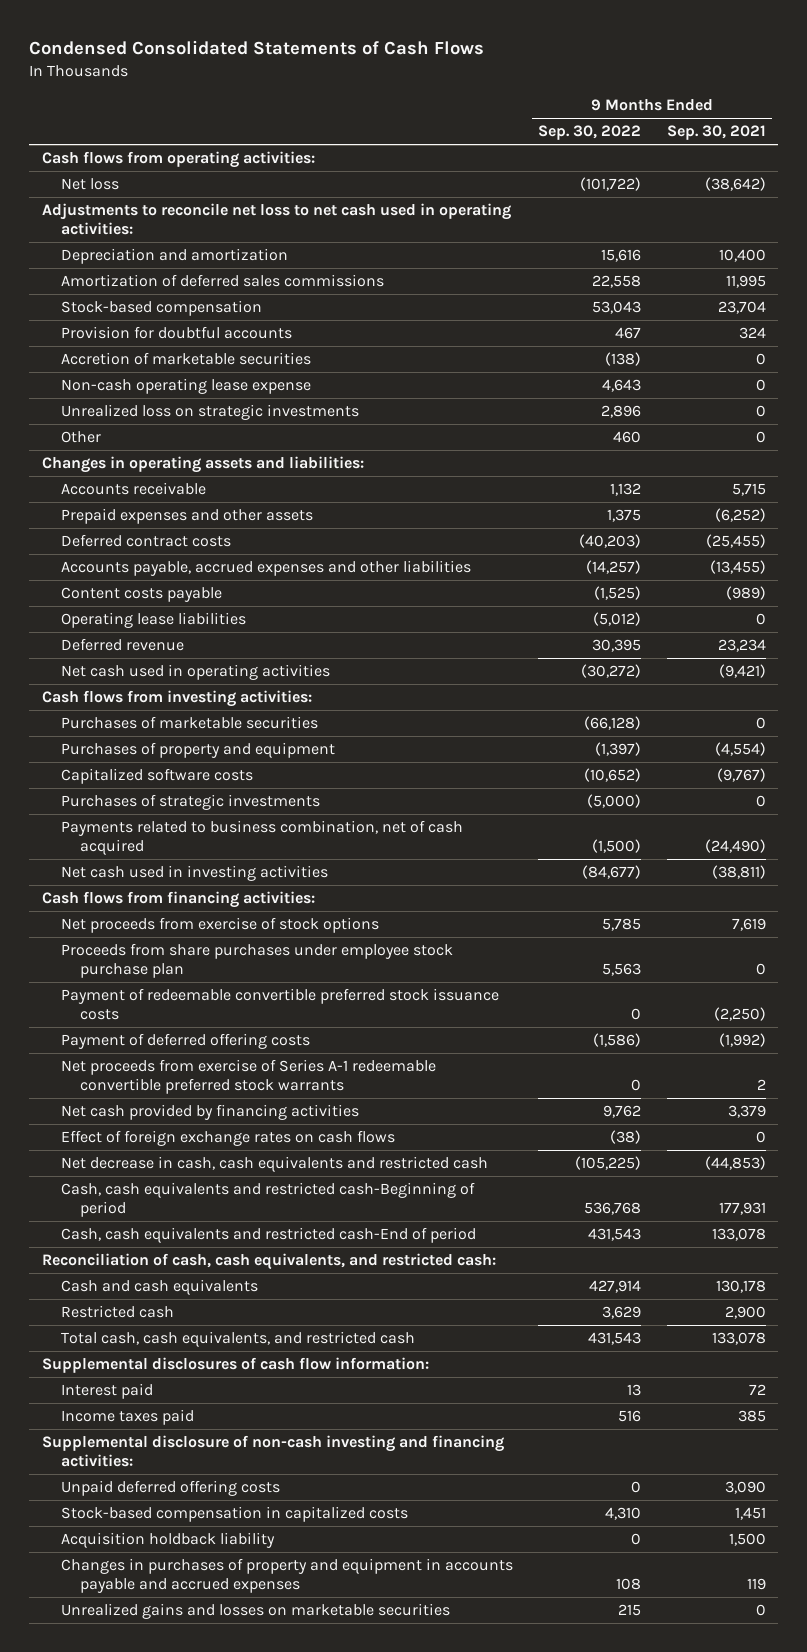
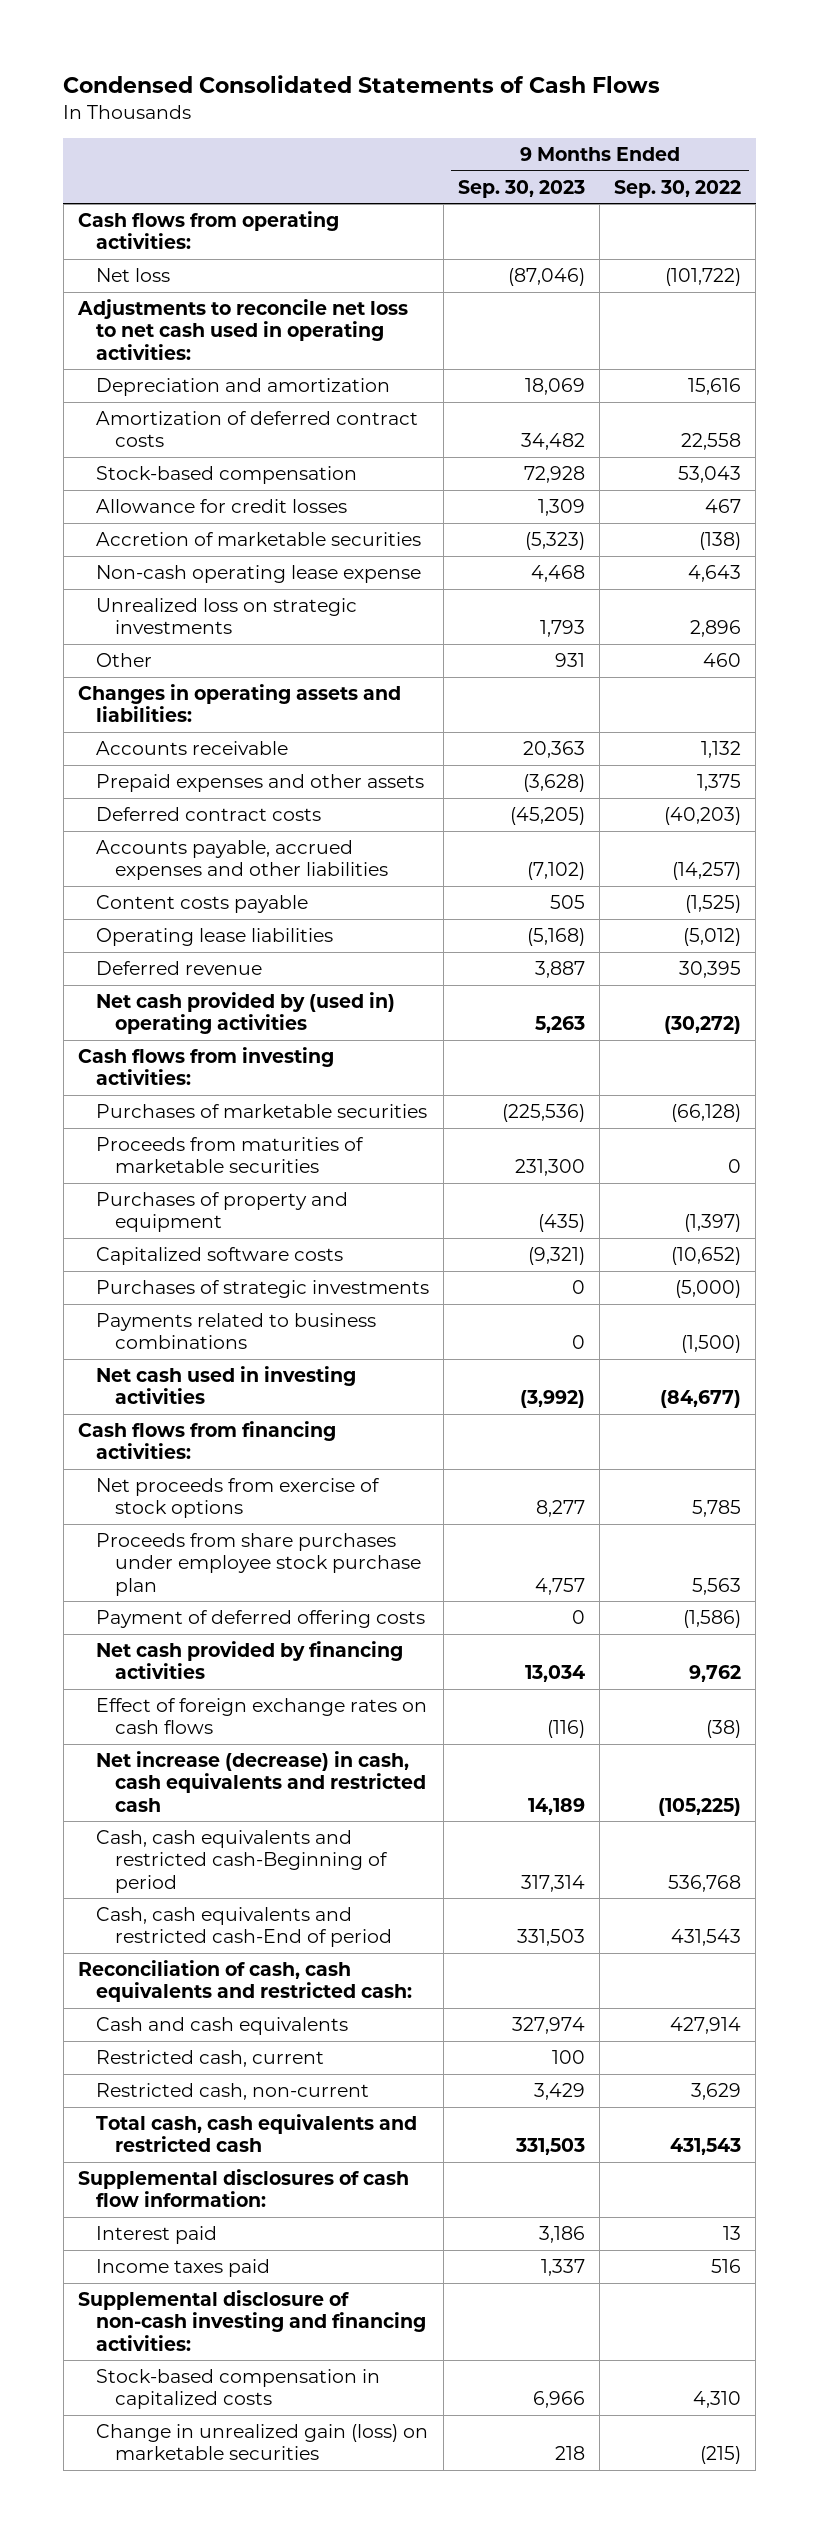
[666,125,766,141] Sep. 30, 2021 -> none
none -> [458,179,586,198] Sep. 30, 2023
[60,274,384,288] Amortization of deferred sales commissions -> [96,411,419,448] Amortization of deferred contract costs
[60,326,292,340] Provision for doubtful accounts -> [96,499,348,514] Allowance for credit losses
[60,664,330,681] Net cash used in operating activities -> [96,992,396,1035] Net cash provided by (used in) operating activities
none -> [96,1137,365,1174] Proceeds from maturities of marketable securities
[60,820,463,856] Payments related to business combination, net of cash acquired -> [96,1313,377,1350] Payments related to business combinations
[60,988,499,1021] Payment of redeemable convertible preferred stock issuance costs -> none
[60,1059,436,1095] Net proceeds from exercise of Series A-1 redeemable convertible preferred stock warrants -> none
[60,1156,488,1173] Net decrease in cash, cash equivalents and restricted cash -> [96,1751,426,1812] Net increase (decrease) in cash, cash equivalents and restricted cash
[41,1253,496,1271] Reconciliation of cash, cash equivalents, and restricted cash: -> [77,1960,413,2003] Reconciliation of cash, cash equivalents and restricted cash:
none -> [96,2050,325,2068] Restricted cash, current
[60,1305,174,1319] Restricted cash -> [96,2083,370,2101] Restricted cash, non-current
[60,1331,415,1348] Total cash, cash equivalents, and restricted cash -> [96,2114,418,2153] Total cash, cash equivalents and restricted cash
[60,1480,280,1497] Unpaid deferred offering costs -> none
[60,1532,275,1549] Acquisition holdback liability -> none
[60,1558,513,1594] Changes in purchases of property and equipment in accounts payable and accrued expenses -> none
[60,1603,450,1620] Unrealized gains and losses on marketable securities -> [96,2424,429,2461] Change in unrealized gain (loss) on marketable securities
[618,1604,642,1617] 215 -> [700,2446,742,2465] (215)

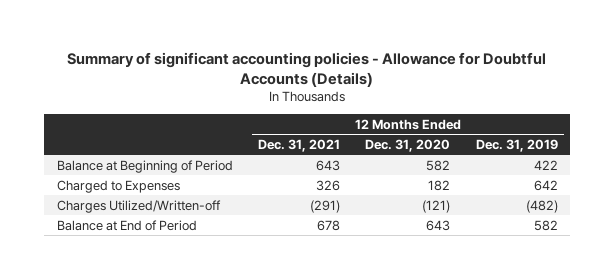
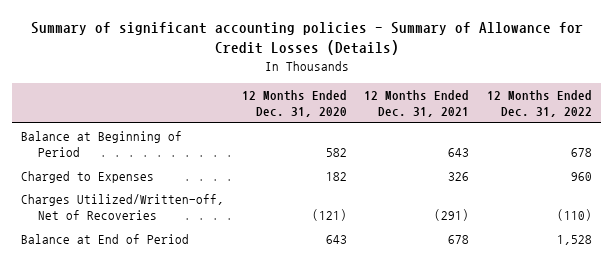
[67,51,547,87] Summary of significant accounting policies - Allowance for Doubtful Accounts (Details) -> [30,22,583,56] Summary of significant accounting policies - Summary of Allowance for Credit Losses (Details)
[475,138,558,152] Dec. 31, 2019 -> none
none -> [487,89,593,118] 12 Months Ended Dec. 31, 2022
[56,199,221,213] Charges Utilized/Written-off -> [20,193,224,221] Charges Utilized/Written-off, Net of Recoveries

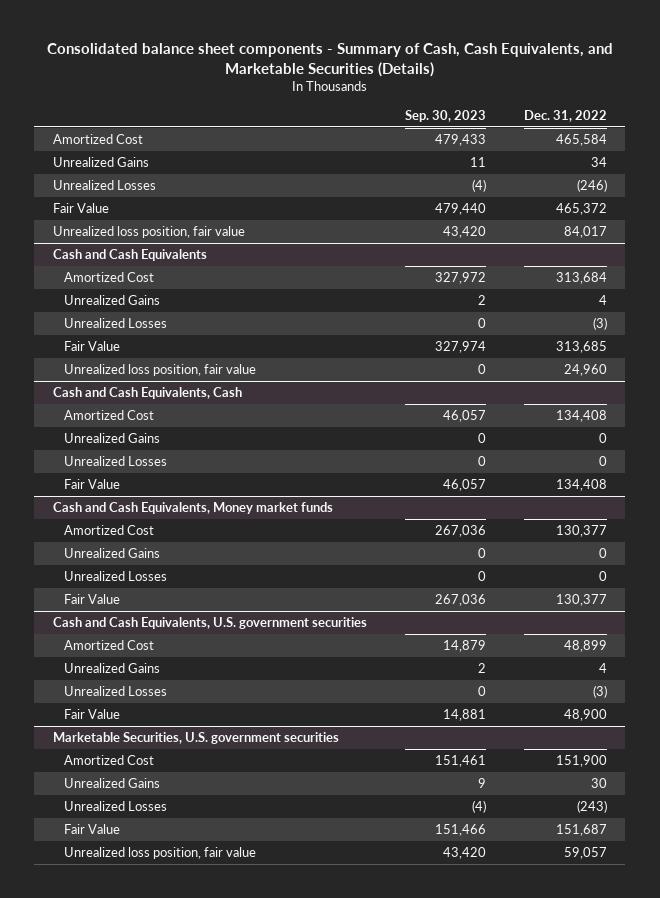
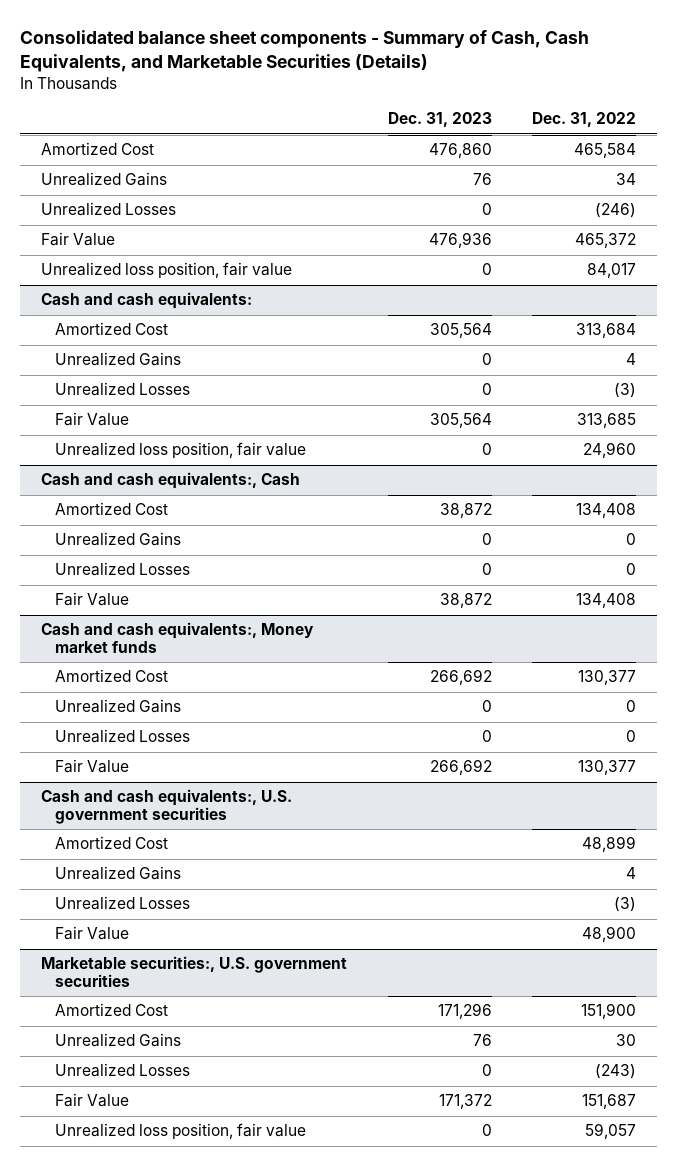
[404,109,486,122] Sep. 30, 2023 -> none
none -> [387,112,492,128] Dec. 31, 2023
[53,249,208,262] Cash and Cash Equivalents -> [40,292,252,310] Cash and cash equivalents:
[53,387,243,400] Cash and Cash Equivalents, Cash -> [40,472,300,490] Cash and cash equivalents:, Cash
[53,502,334,515] Cash and Cash Equivalents, Money market funds -> [40,622,314,654] Cash and cash equivalents:, Money market funds
[53,617,368,630] Cash and Cash Equivalents, U.S. government securities -> [40,789,292,825] Cash and cash equivalents:, U.S. government securities
[53,732,340,745] Marketable Securities, U.S. government securities -> [40,956,347,988] Marketable securities:, U.S. government securities

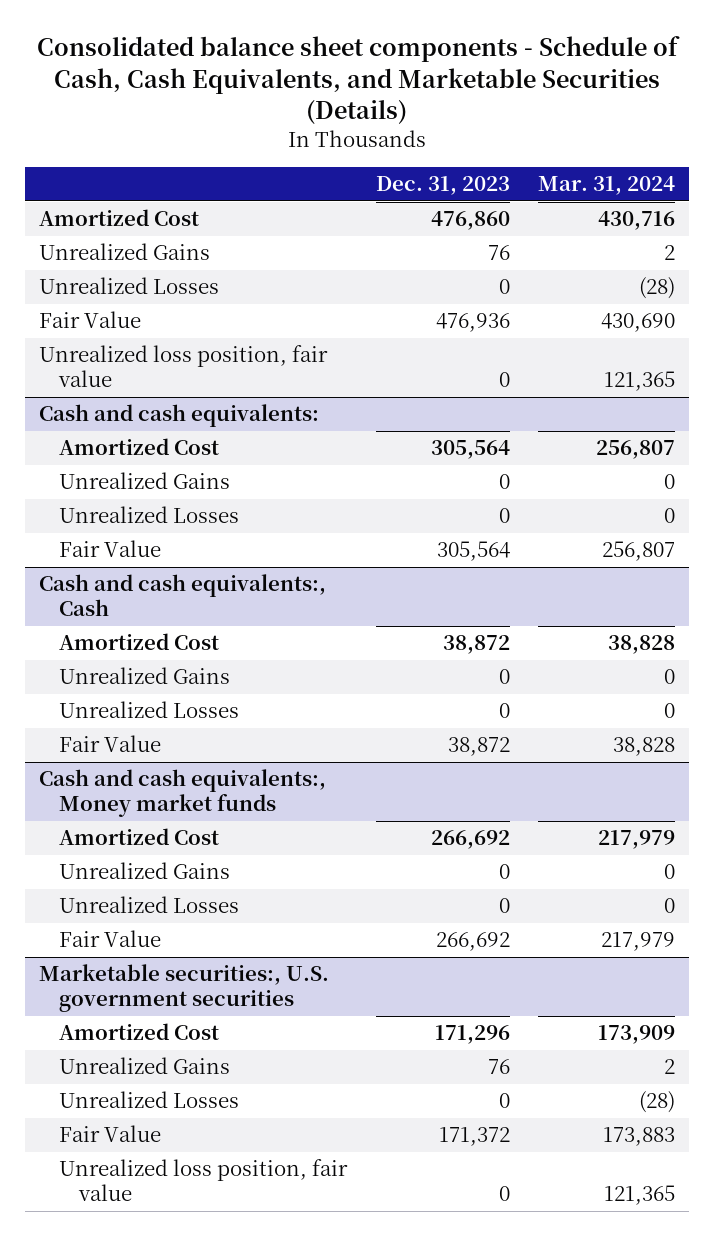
[20,29,590,72] Consolidated balance sheet components - Summary of Cash, Cash Equivalents, and Marketable Securities (Details) -> [37,36,681,125] Consolidated balance sheet components - Schedule of Cash, Cash Equivalents, and Marketable Securities (Details)
[532,112,637,128] Dec. 31, 2022 -> none
none -> [538,176,676,196] Mar. 31, 2024
[54,442,306,459] Unrealized loss position, fair value -> none
[40,789,292,825] Cash and cash equivalents:, U.S. government securities -> none
[54,836,168,850] Amortized Cost -> none
[54,866,181,881] Unrealized Gains -> none
[54,896,190,911] Unrealized Losses -> none
[54,926,129,941] Fair Value -> none

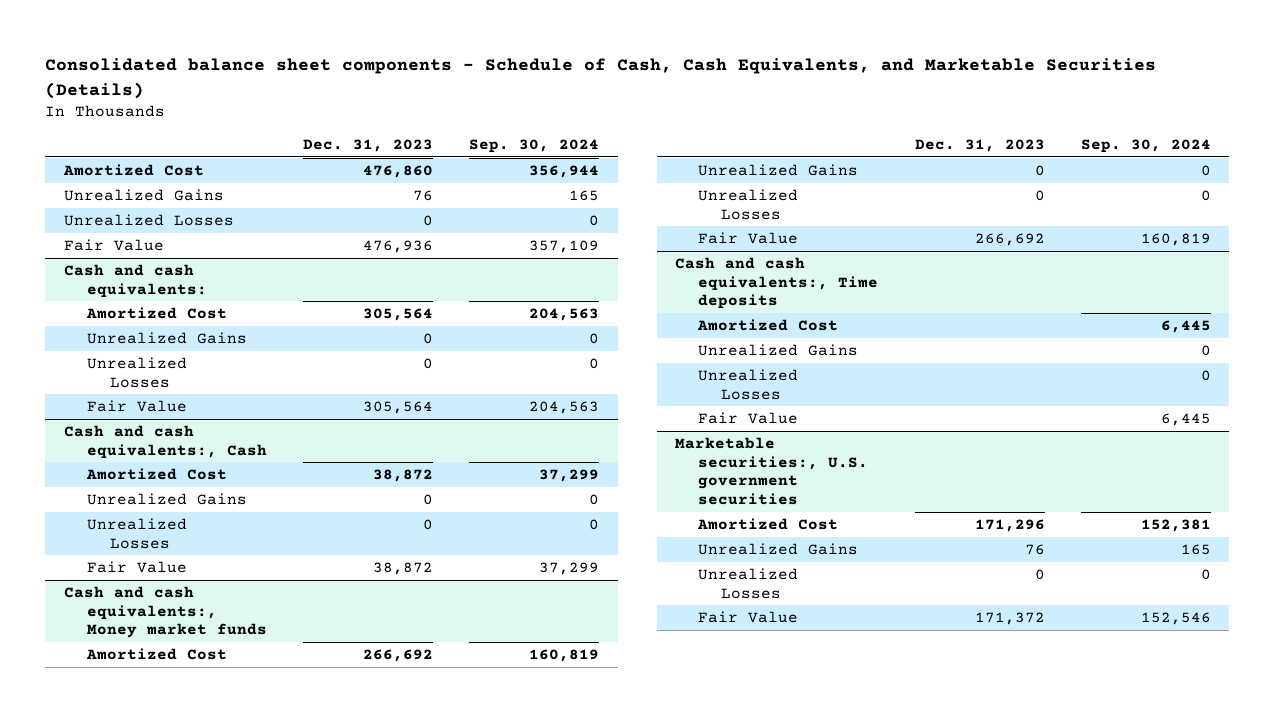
[538,176,676,196] Mar. 31, 2024 -> none
none -> [469,138,600,153] Sep. 30, 2024
[38,345,328,388] Unrealized loss position, fair value -> none
none -> [675,256,879,310] Cash and cash equivalents:, Time deposits
none -> [697,318,839,331] Amortized Cost
none -> [698,343,859,356] Unrealized Gains
none -> [698,368,799,400] Unrealized Losses
none -> [698,411,799,424] Fair Value
[59,1159,349,1202] Unrealized loss position, fair value -> none

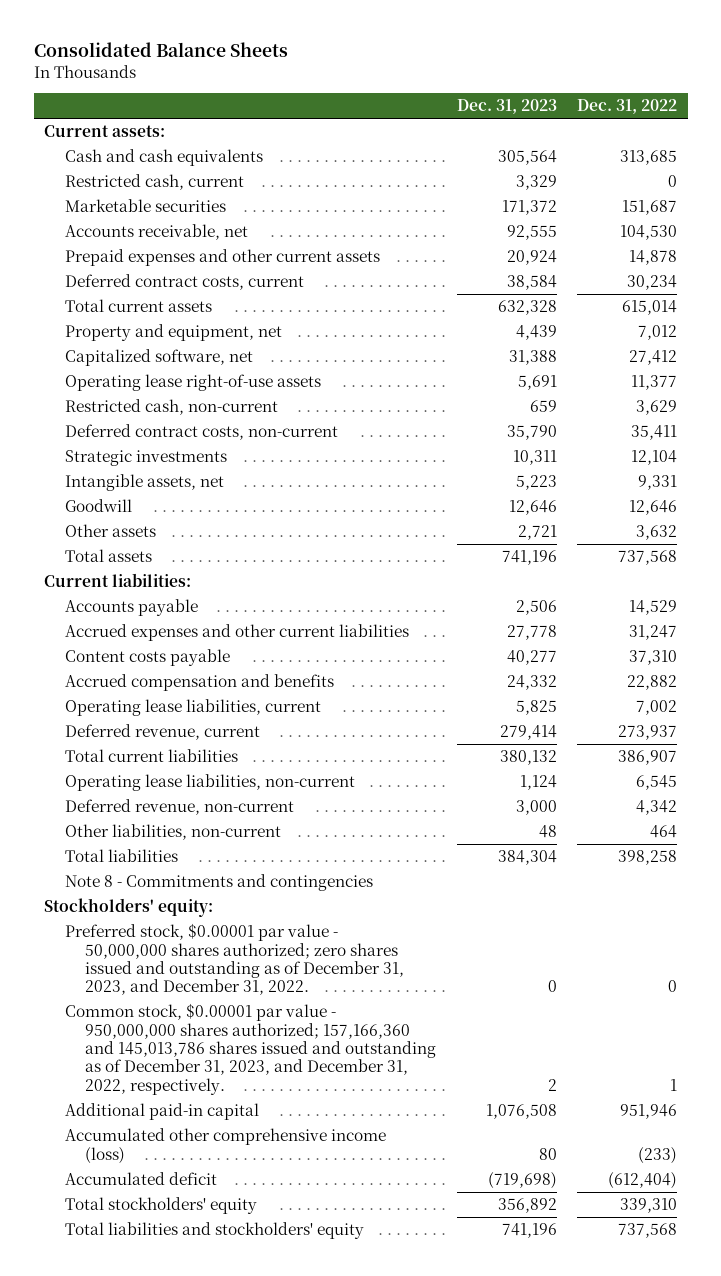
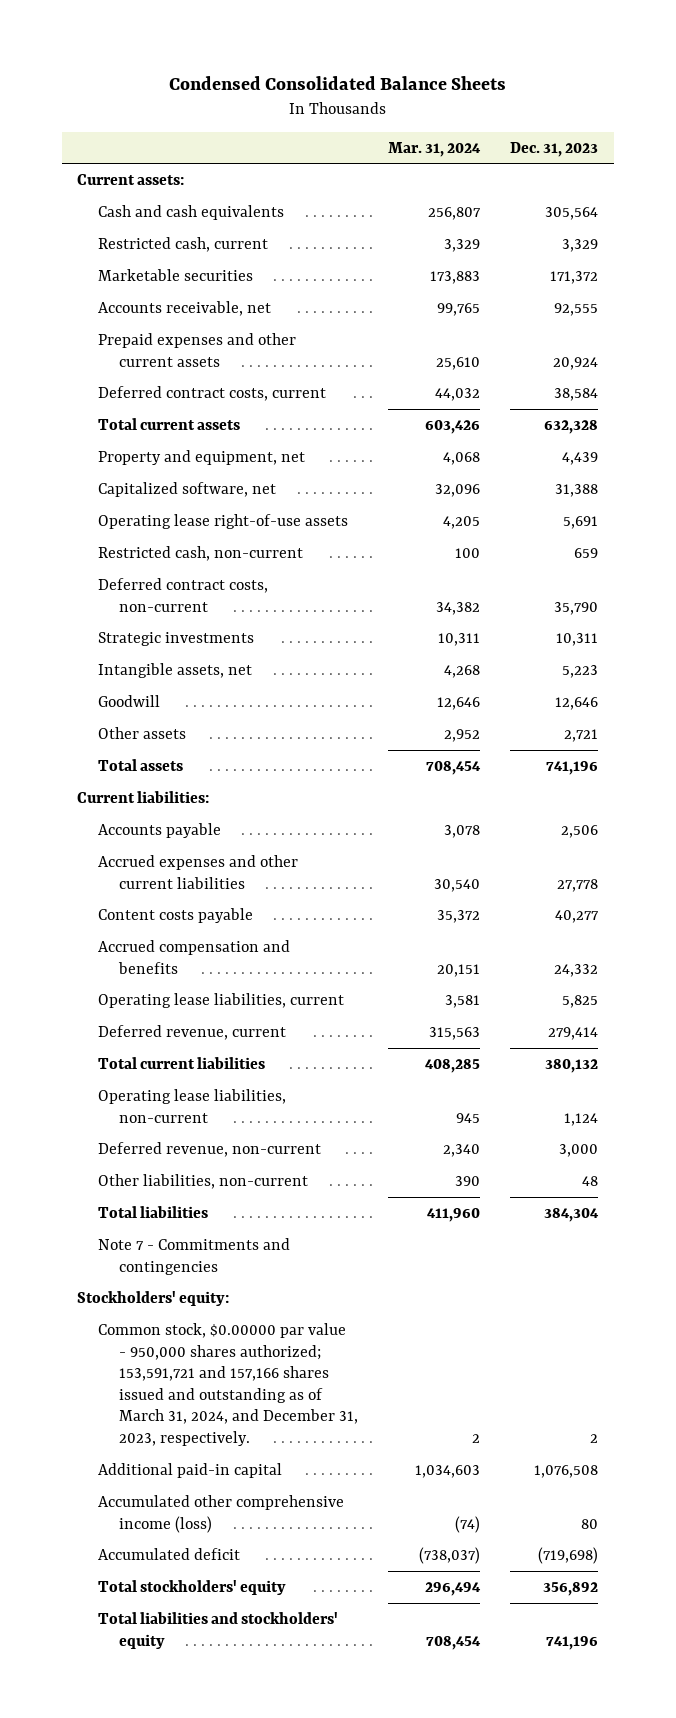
[33,42,288,58] Consolidated Balance Sheets -> [168,75,506,90] Condensed Consolidated Balance Sheets
[577,99,678,115] Dec. 31, 2022 -> none
none -> [388,141,482,157] Mar. 31, 2024
[64,874,373,892] Note 8 - Commitments and contingencies -> [98,1237,291,1275] Note 7 - Commitments and contingencies
[64,923,405,996] Preferred stock, $0.00001 par value - 50,000,000 shares authorized; zero shares issued and outstanding as of December 31, 2023, and December 31, 2022. -> none
[64,1003,437,1095] Common stock, $0.00001 par value - 950,000,000 shares authorized; 157,166,360 and 145,013,786 shares issued and outstanding as of December 31, 2023, and December 31, 2022, respectively. -> [98,1322,358,1447] Common stock, $0.00000 par value - 950,000 shares authorized; 153,591,721 and 157,166 shares issued and outstanding as of March 31, 2024, and December 31, 2023, respectively.

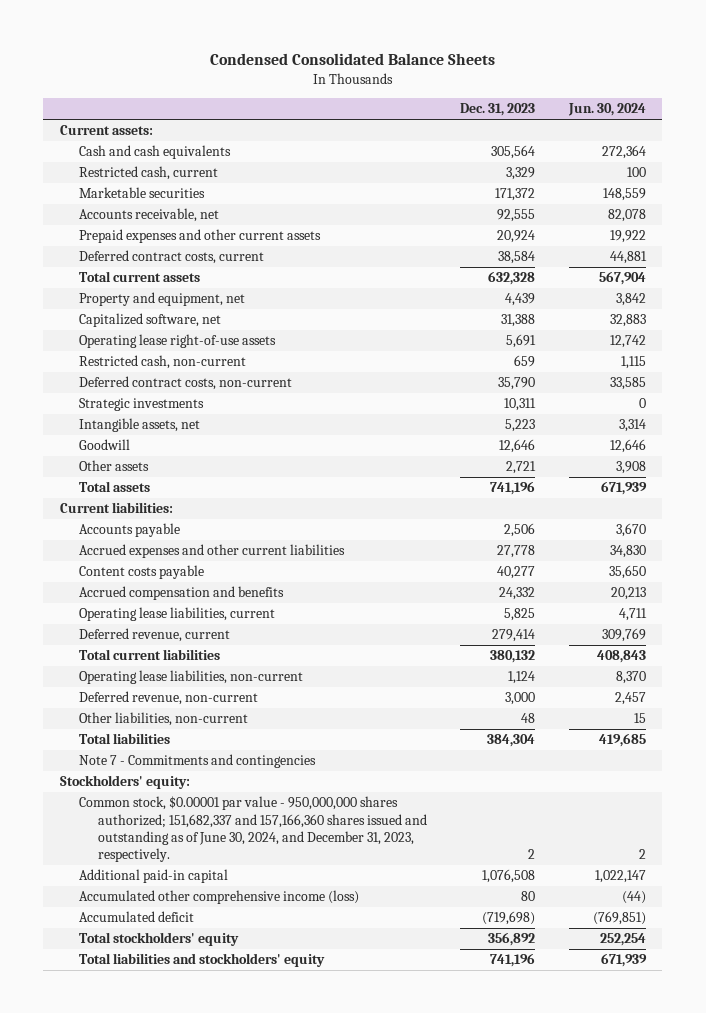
[388,141,482,157] Mar. 31, 2024 -> none
none -> [567,103,646,117] Jun. 30, 2024
[98,1322,358,1447] Common stock, $0.00000 par value - 950,000 shares authorized; 153,591,721 and 157,166 shares issued and outstanding as of March 31, 2024, and December 31, 2023, respectively. -> [78,796,427,863] Common stock, $0.00001 par value - 950,000,000 shares authorized; 151,682,337 and 157,166,360 shares issued and outstanding as of June 30, 2024, and December 31, 2023, respectively.

